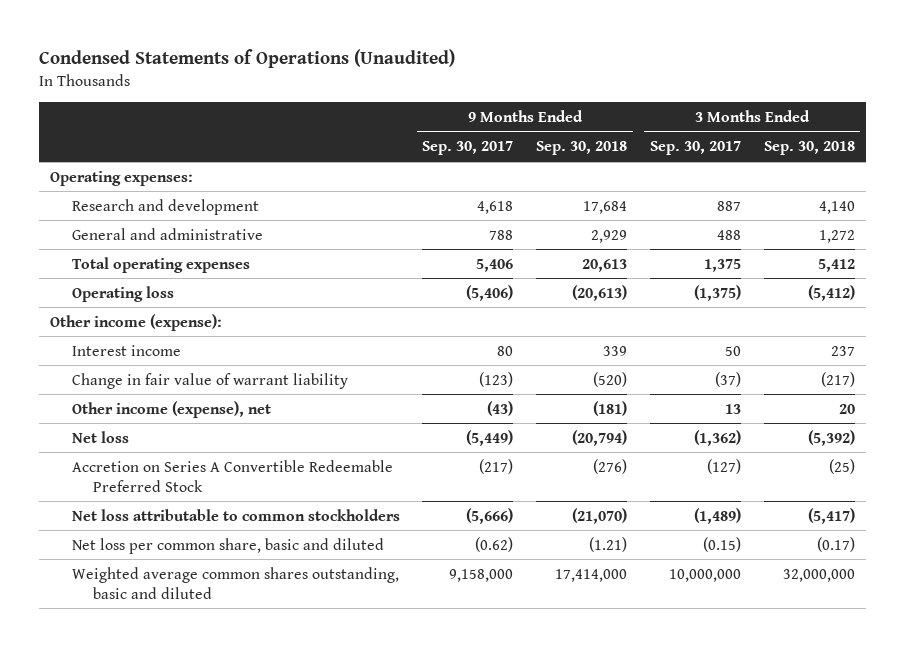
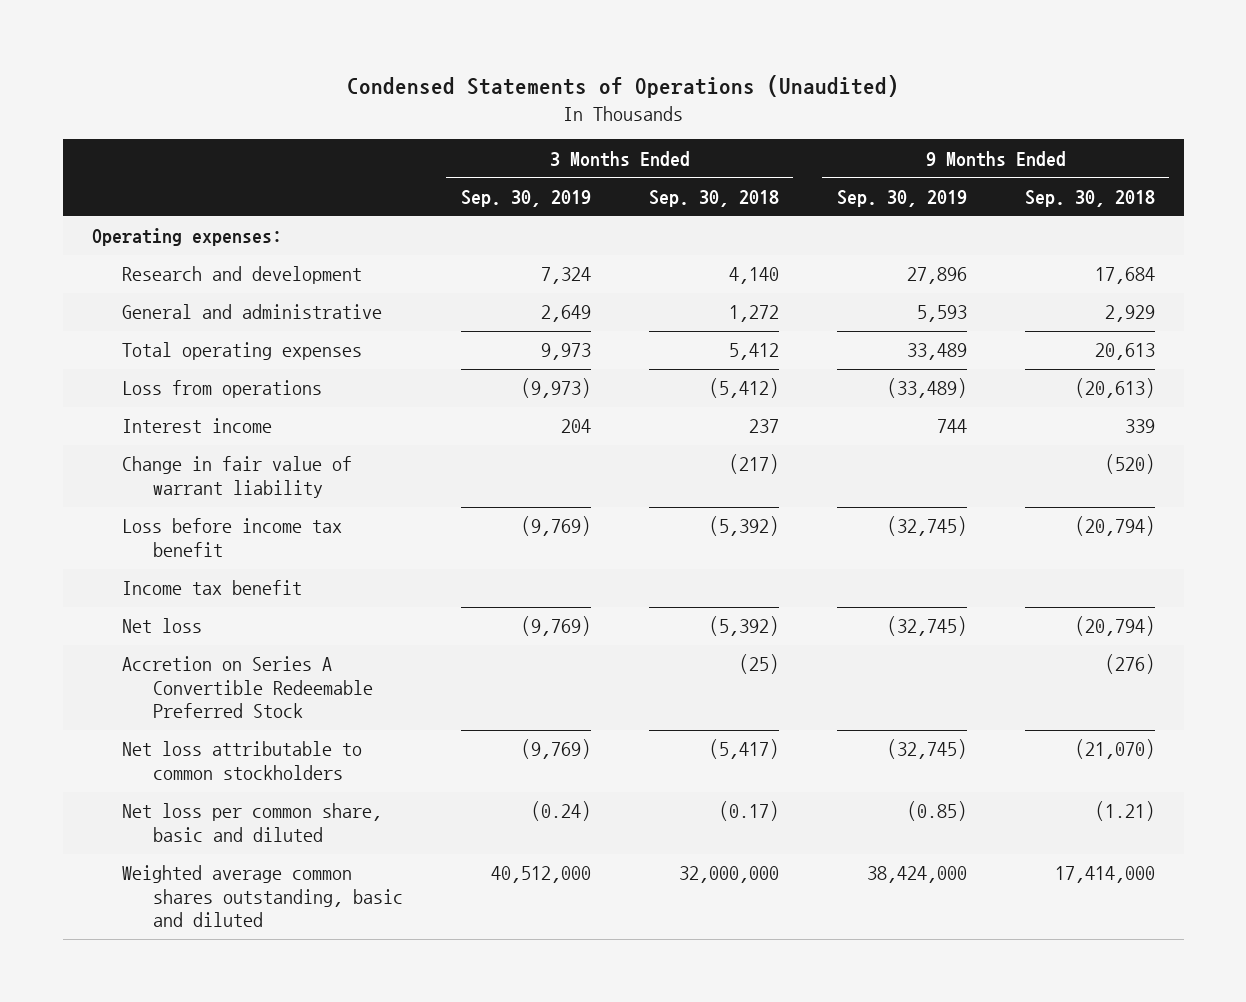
[422,141,514,156] Sep. 30, 2017 -> none
[649,141,741,156] Sep. 30, 2017 -> none
none -> [460,189,591,207] Sep. 30, 2019
none -> [836,189,967,207] Sep. 30, 2019
[50,313,223,331] Other income (expense): -> none
[71,285,174,302] Operating loss -> [122,380,323,399] Loss from operations
[71,400,271,418] Other income (expense), net -> none
none -> [122,518,343,557] Loss before income tax benefit
none -> [122,580,303,596] Income tax benefit

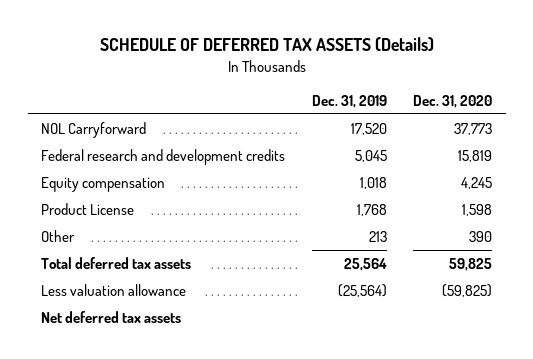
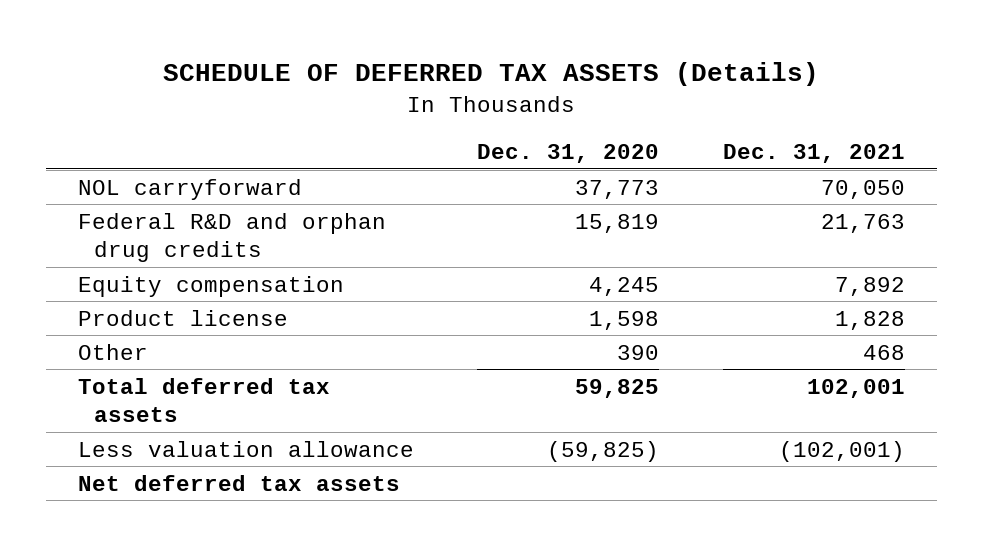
[311,94,387,108] Dec. 31, 2019 -> none
none -> [722,144,905,164] Dec. 31, 2021
[41,121,147,138] NOL Carryforward -> [77,178,302,200] NOL carryforward
[41,148,286,165] Federal research and development credits -> [77,212,386,263] Federal R&D and orphan drug credits
[41,202,135,215] Product License -> [77,309,288,326] Product license

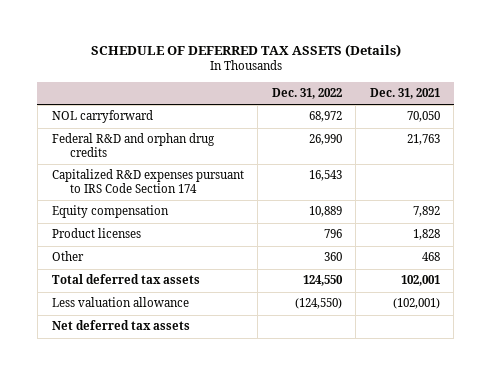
[477,144,660,164] Dec. 31, 2020 -> none
none -> [271,88,342,100] Dec. 31, 2022
none -> [51,169,244,194] Capitalized R&D expenses pursuant to IRS Code Section 174
[77,309,288,326] Product license -> [51,228,141,239] Product licenses

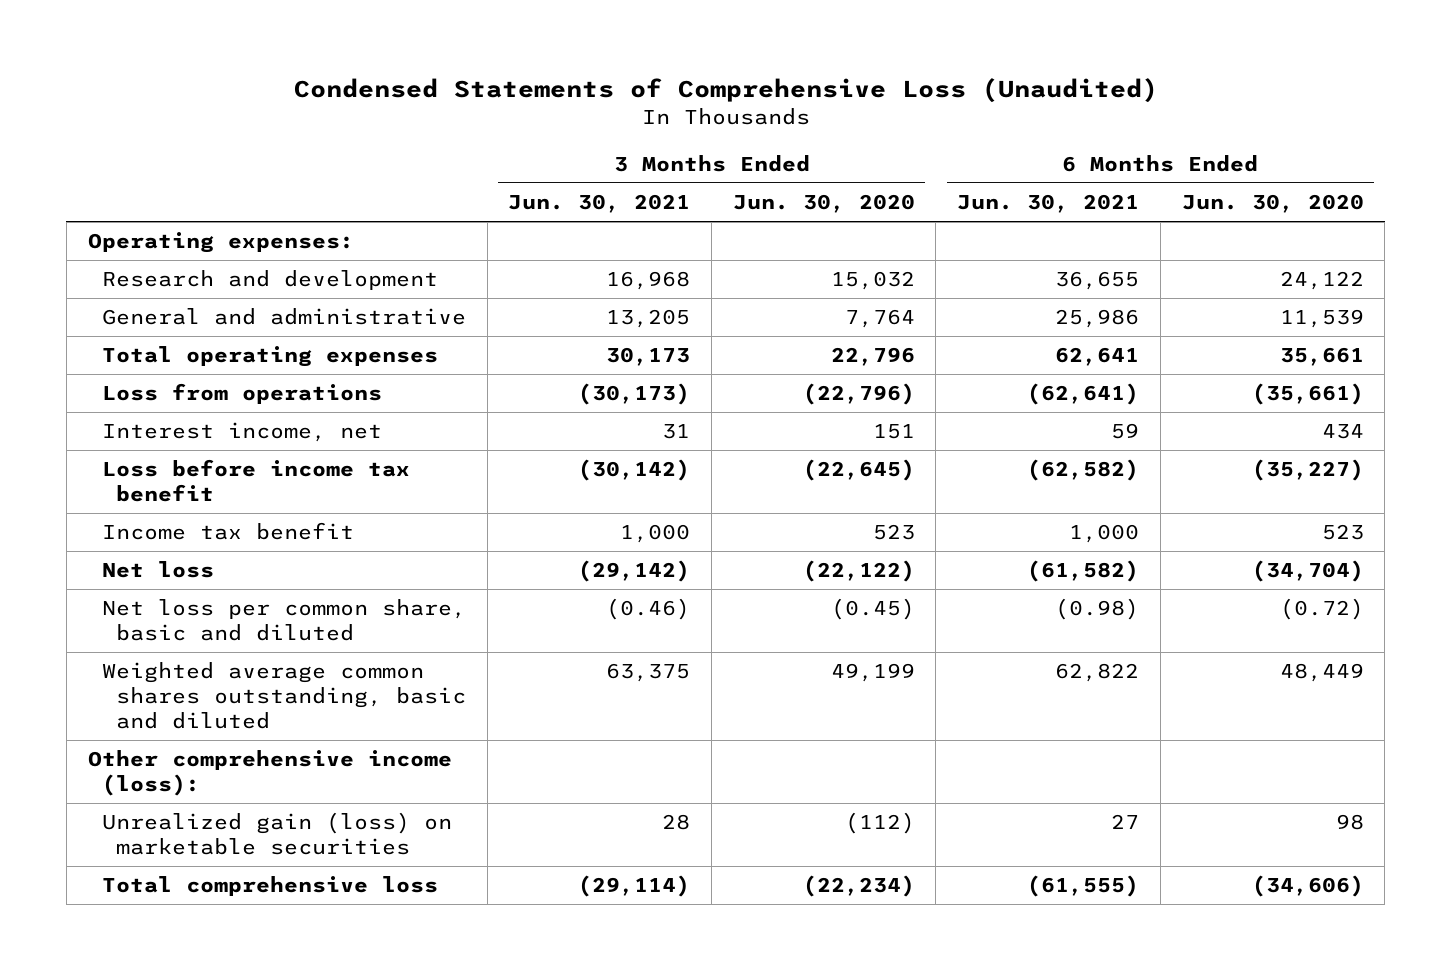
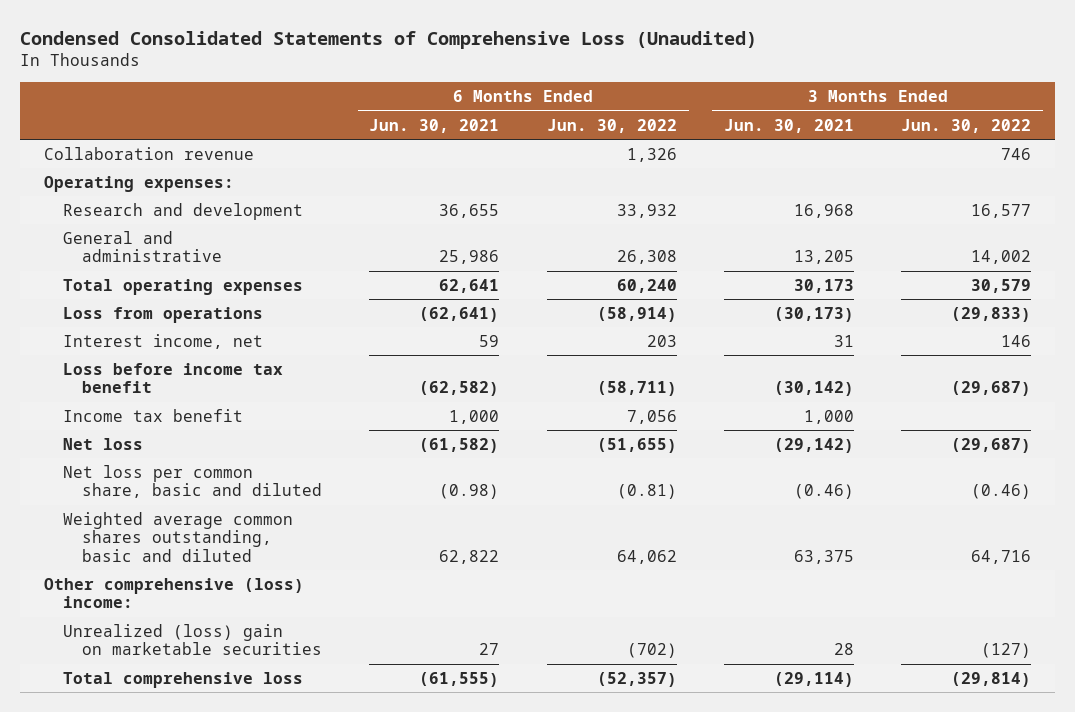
[293,78,1158,104] Condensed Statements of Comprehensive Loss (Unaudited) -> [20,30,758,49] Condensed Consolidated Statements of Comprehensive Loss (Unaudited)
[732,194,915,214] Jun. 30, 2020 -> none
[1181,194,1364,214] Jun. 30, 2020 -> none
none -> [546,118,677,133] Jun. 30, 2022
none -> [901,118,1032,133] Jun. 30, 2022
none -> [43,146,254,160] Collaboration revenue
[87,750,452,797] Other comprehensive income (loss): -> [43,577,304,609] Other comprehensive (loss) income:
[101,812,452,856] Unrealized gain (loss) on marketable securities -> [62,623,323,656] Unrealized (loss) gain on marketable securities

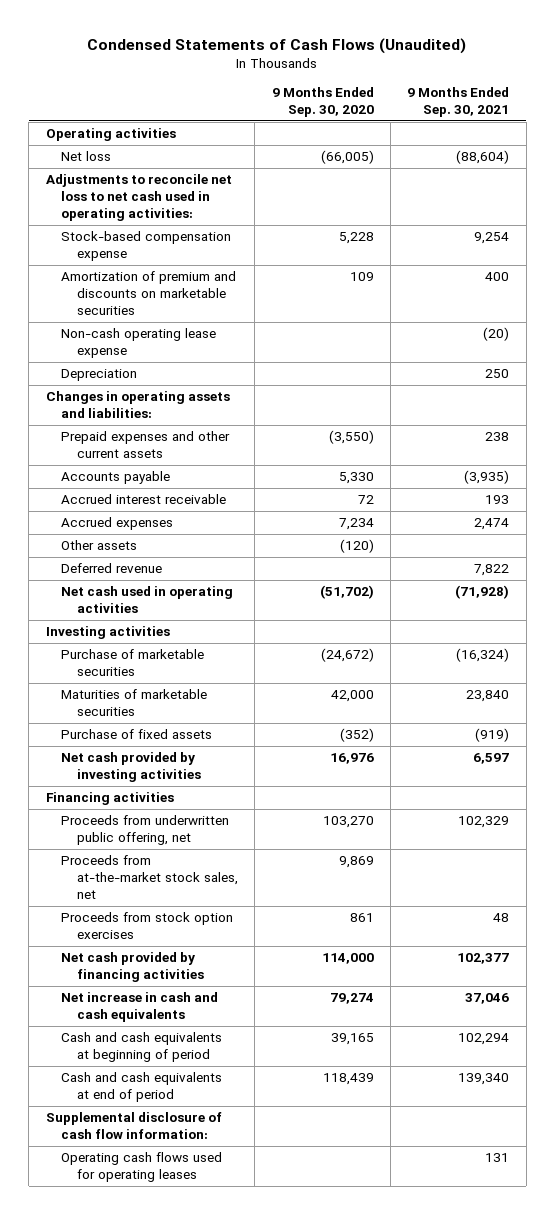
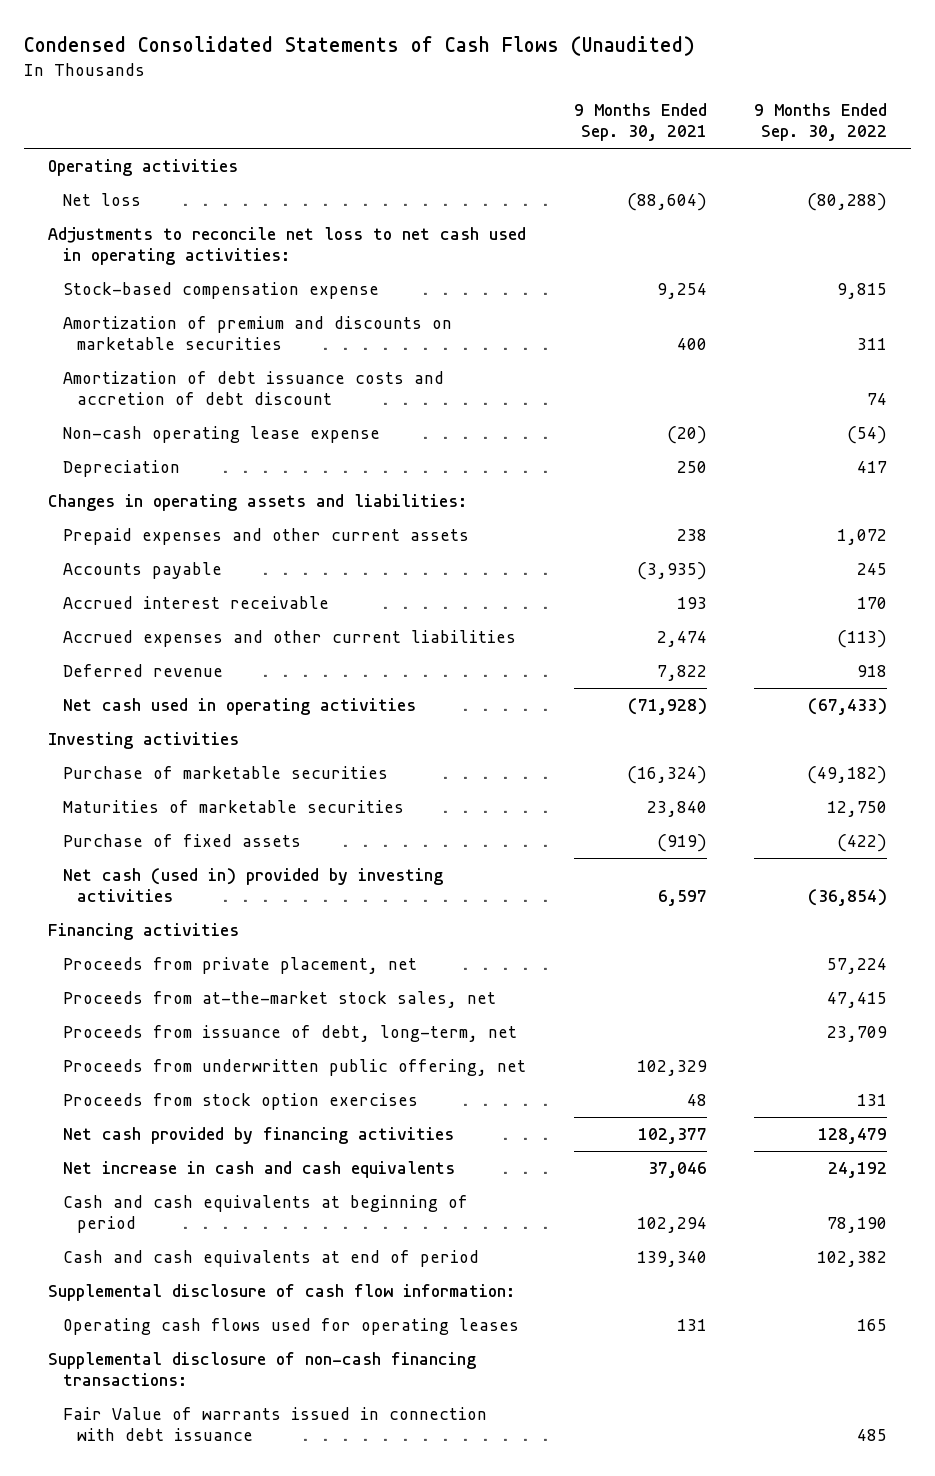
[87,37,467,54] Condensed Statements of Cash Flows (Unaudited) -> [24,35,696,56] Condensed Consolidated Statements of Cash Flows (Unaudited)
[271,87,374,118] 9 Months Ended Sep. 30, 2020 -> none
none -> [754,103,888,142] 9 Months Ended Sep. 30, 2022
none -> [62,371,444,405] Amortization of debt issuance costs and accretion of debt discount
[61,540,138,551] Other assets -> none
[61,517,174,531] Accrued expenses -> [62,630,516,648] Accrued expenses and other current liabilities
[61,752,201,783] Net cash provided by investing activities -> [62,868,443,902] Net cash (used in) provided by investing activities
none -> [62,957,417,975] Proceeds from private placement, net
none -> [62,1025,517,1043] Proceeds from issuance of debt, long-term, net
[61,815,230,846] Proceeds from underwritten public offering, net -> [62,1059,526,1077] Proceeds from underwritten public offering, net
none -> [47,1352,476,1386] Supplemental disclosure of non-cash financing transactions:
none -> [62,1407,487,1441] Fair Value of warrants issued in connection with debt issuance

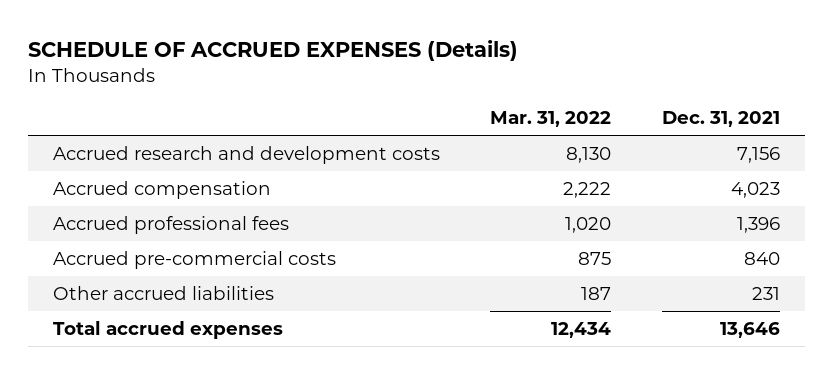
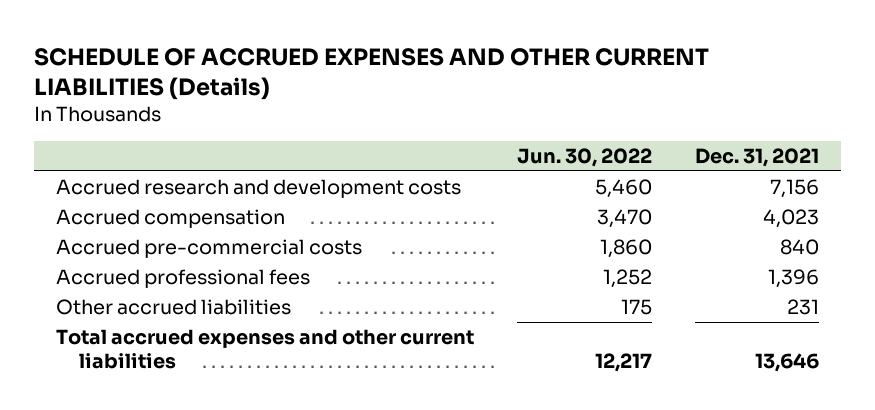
[28,39,519,61] SCHEDULE OF ACCRUED EXPENSES (Details) -> [34,47,710,100] SCHEDULE OF ACCRUED EXPENSES AND OTHER CURRENT LIABILITIES (Details)
[490,111,612,128] Mar. 31, 2022 -> none
none -> [516,147,652,167] Jun. 30, 2022
[53,215,290,234] Accrued professional fees -> [55,268,310,288] Accrued professional fees
[53,320,284,339] Total accrued expenses -> [55,328,474,370] Total accrued expenses and other current liabilities

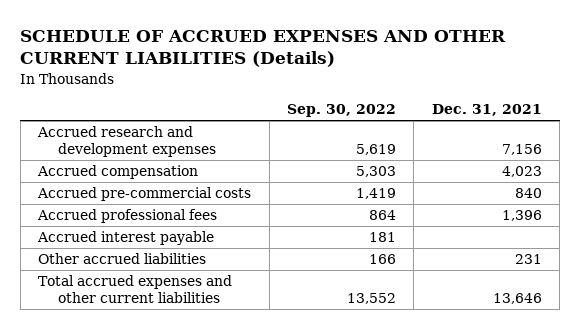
[516,147,652,167] Jun. 30, 2022 -> none
none -> [287,104,397,118] Sep. 30, 2022
[55,178,461,198] Accrued research and development costs -> [37,126,217,157] Accrued research and development expenses
none -> [37,231,215,246] Accrued interest payable

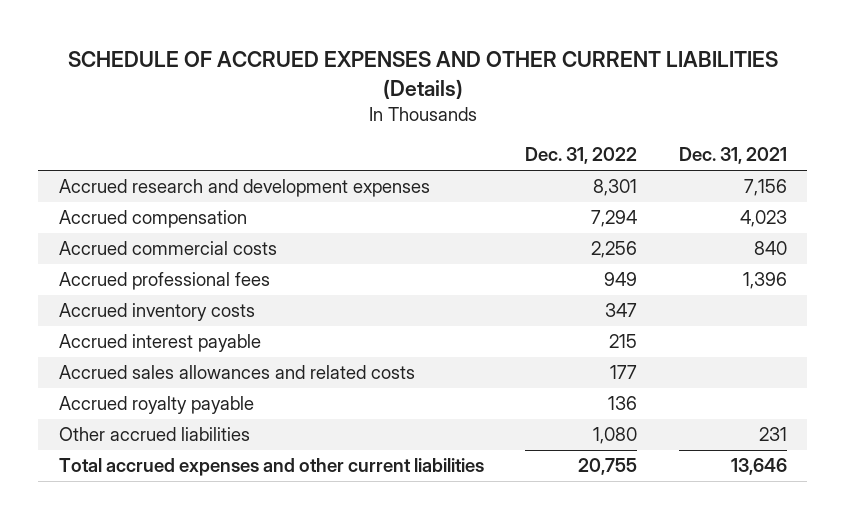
[287,104,397,118] Sep. 30, 2022 -> none
none -> [525,147,638,165] Dec. 31, 2022
[37,187,252,202] Accrued pre-commercial costs -> [59,241,278,256] Accrued commercial costs
none -> [59,303,256,322] Accrued inventory costs
none -> [59,365,416,380] Accrued sales allowances and related costs
none -> [59,396,255,415] Accrued royalty payable

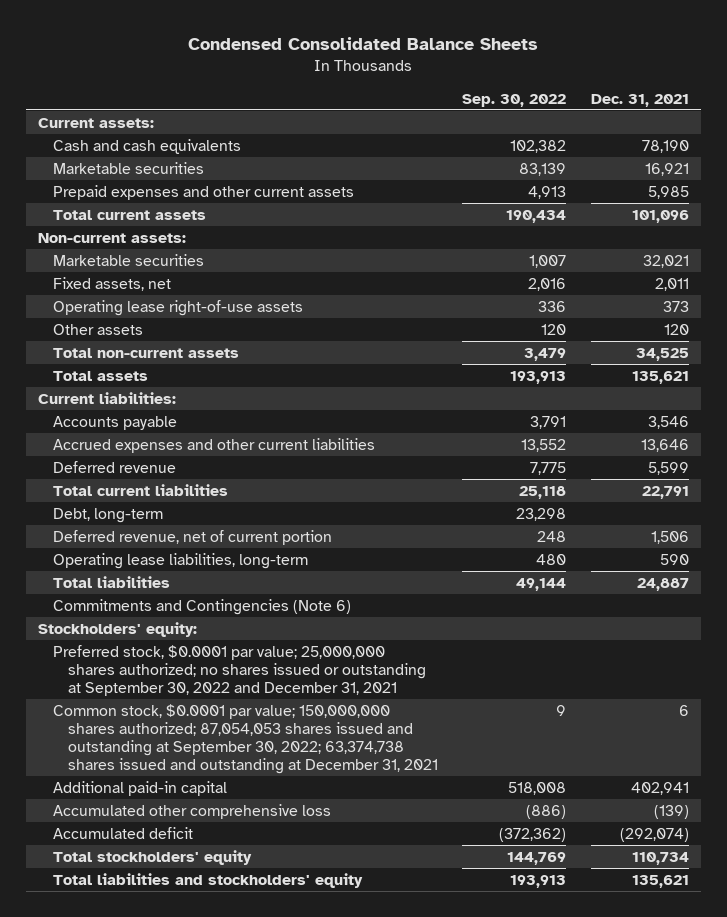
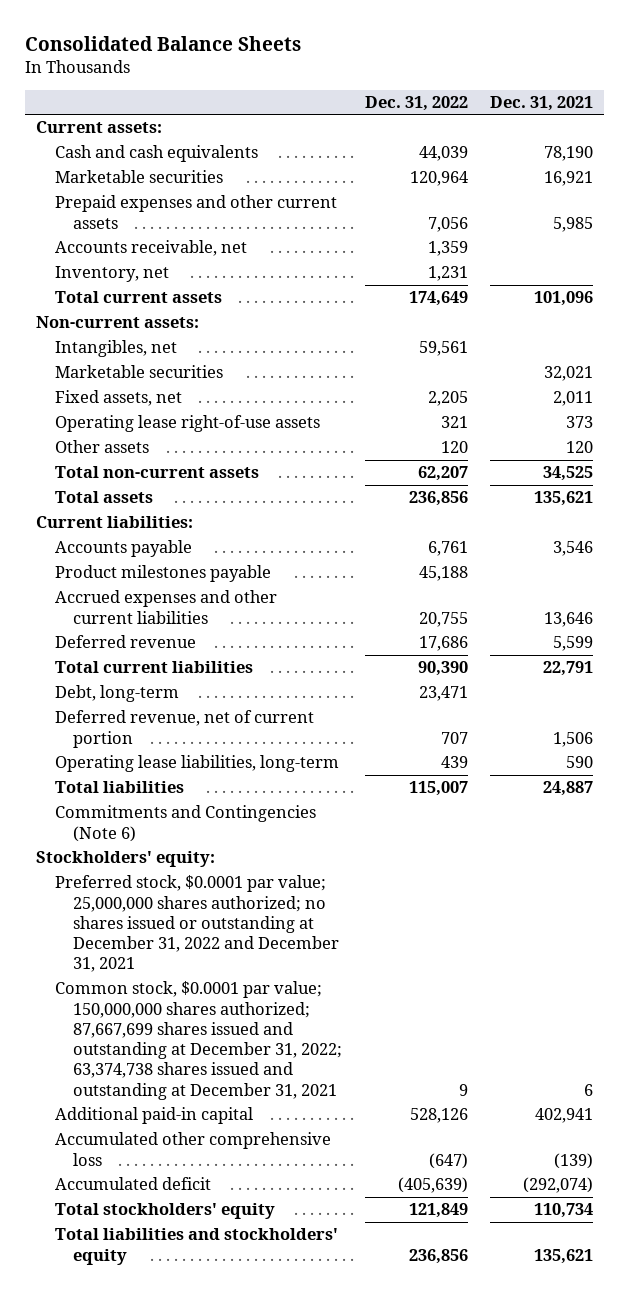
[188,37,539,51] Condensed Consolidated Balance Sheets -> [24,35,301,51] Consolidated Balance Sheets
[462,93,567,107] Sep. 30, 2022 -> none
none -> [364,95,468,111] Dec. 31, 2022
none -> [54,240,247,257] Accounts receivable, net
none -> [54,266,169,283] Inventory, net
none -> [54,340,177,358] Intangibles, net
none -> [54,565,271,583] Product milestones payable
[52,644,427,697] Preferred stock, $0.0001 par value; 25,000,000 shares authorized; no shares issued or outstanding at September 30, 2022 and December 31, 2021 -> [54,875,340,973] Preferred stock, $0.0001 par value; 25,000,000 shares authorized; no shares issued or outstanding at December 31, 2022 and December 31, 2021
[52,703,439,775] Common stock, $0.0001 par value; 150,000,000 shares authorized; 87,054,053 shares issued and outstanding at September 30, 2022; 63,374,738 shares issued and outstanding at December 31, 2021 -> [54,981,343,1100] Common stock, $0.0001 par value; 150,000,000 shares authorized; 87,667,699 shares issued and outstanding at December 31, 2022; 63,374,738 shares issued and outstanding at December 31, 2021

